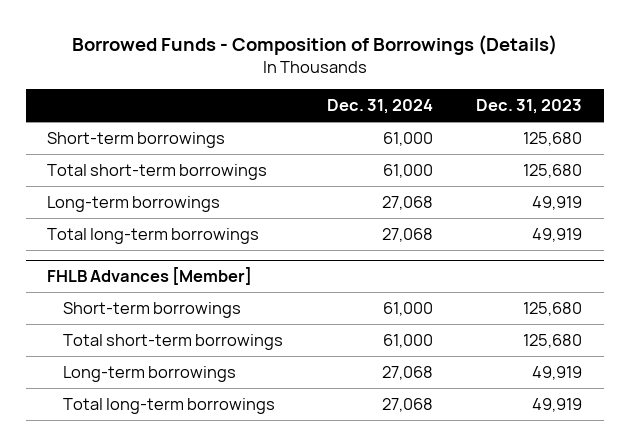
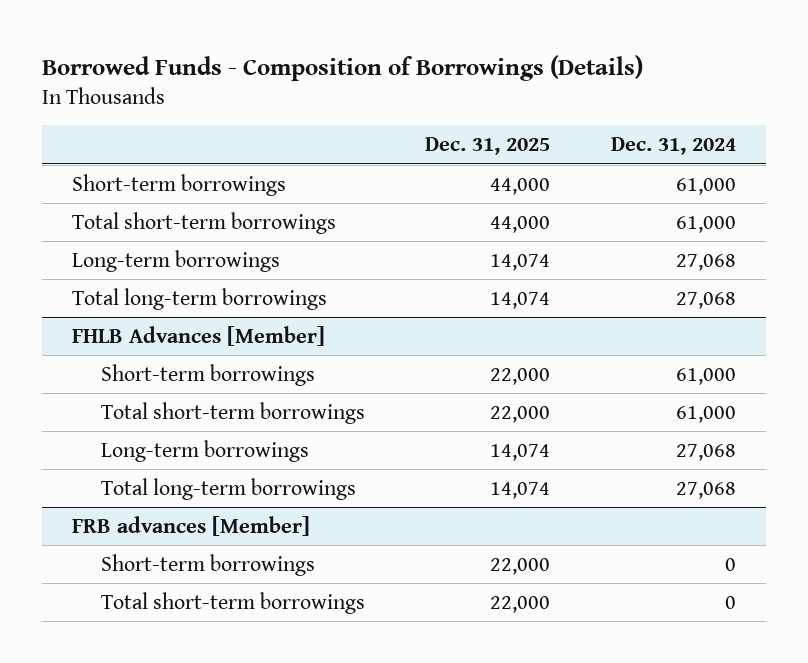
[476,99,583,115] Dec. 31, 2023 -> none
none -> [425,137,551,156] Dec. 31, 2025
none -> [72,515,311,536] FRB advances [Member]
none -> [100,553,315,576] Short-term borrowings
none -> [100,591,365,614] Total short-term borrowings

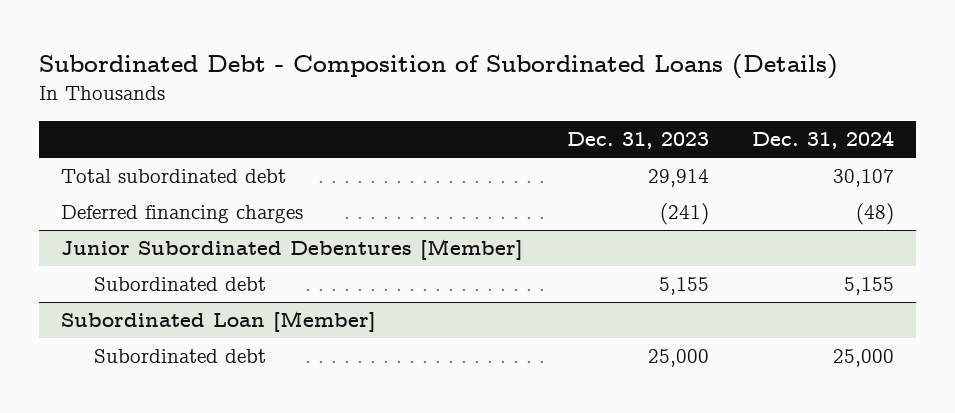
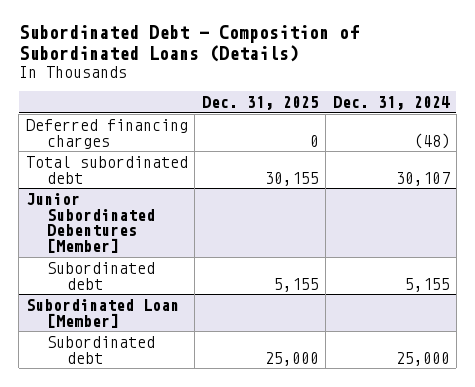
[566,132,709,150] Dec. 31, 2023 -> none
none -> [201,95,319,110] Dec. 31, 2025
[60,169,286,184] Total subordinated debt -> [25,155,188,184] Total subordinated debt

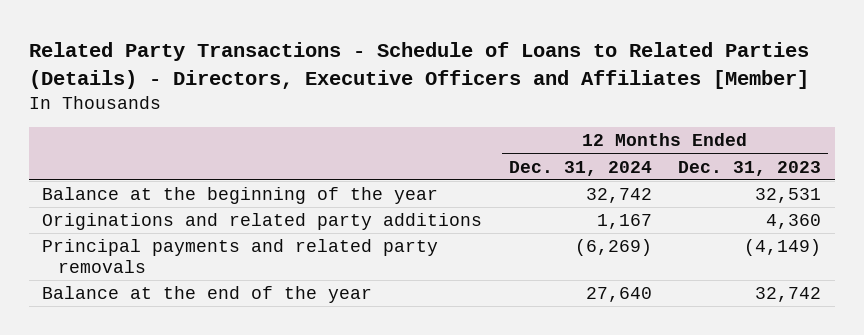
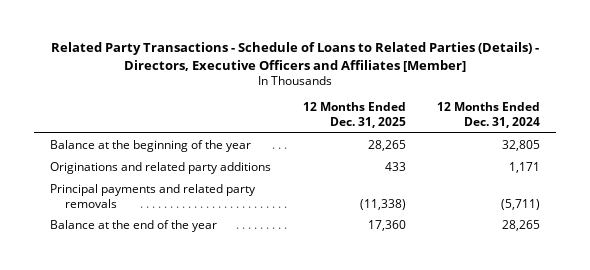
[678,160,822,176] Dec. 31, 2023 -> none
none -> [302,101,406,128] 12 Months Ended Dec. 31, 2025
[585,188,652,204] 32,742 -> [501,139,540,151] 32,805
[596,214,652,230] 1,167 -> [508,161,540,173] 1,171
[574,239,652,257] (6,269) -> [500,198,540,210] (5,711)
[585,287,652,303] 27,640 -> [501,219,540,231] 28,265

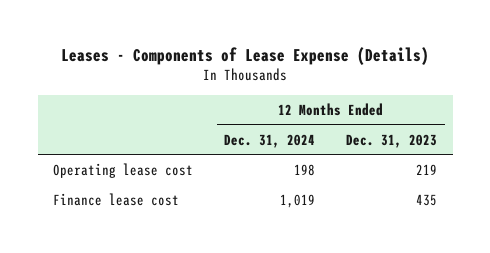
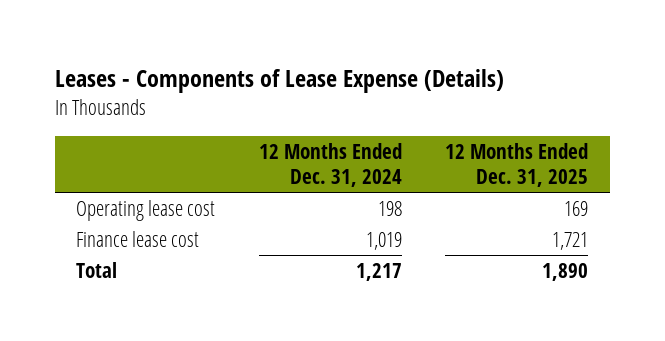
[346,133,438,148] Dec. 31, 2023 -> none
none -> [445,142,589,187] 12 Months Ended Dec. 31, 2025
none -> [76,262,118,279] Total

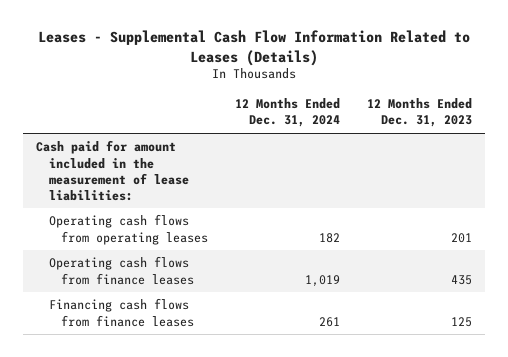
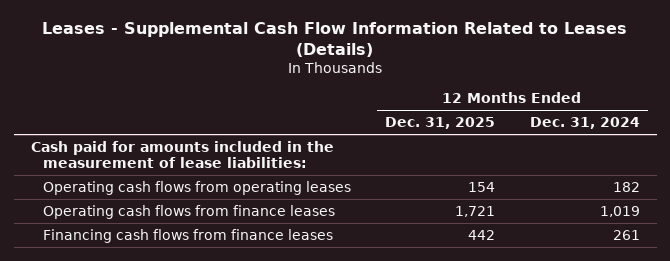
[366,98,472,128] 12 Months Ended Dec. 31, 2023 -> none
none -> [385,117,496,130] Dec. 31, 2025
[36,140,189,201] Cash paid for amount included in the measurement of lease liabilities: -> [30,140,334,168] Cash paid for amounts included in the measurement of lease liabilities:

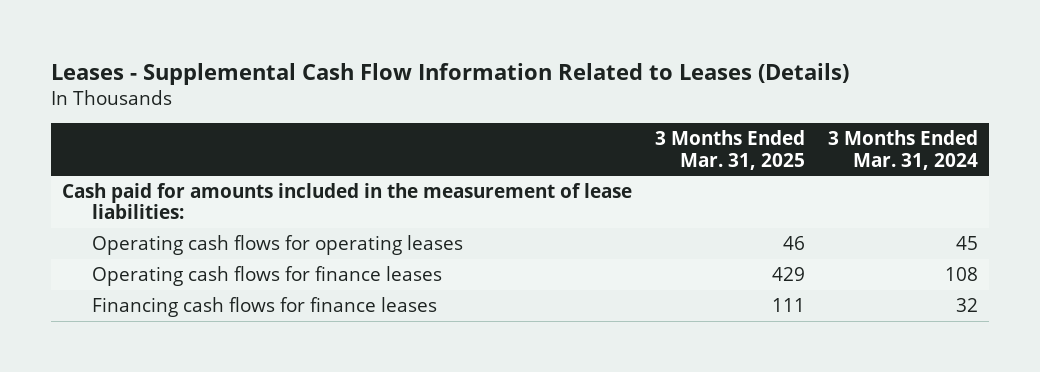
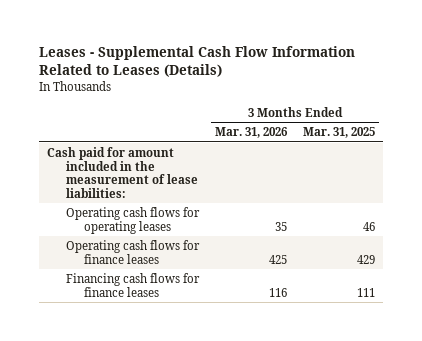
[827,130,978,170] 3 Months Ended Mar. 31, 2024 -> none
none -> [214,127,288,139] Mar. 31, 2026
[62,183,633,220] Cash paid for amounts included in the measurement of lease liabilities: -> [47,147,198,198] Cash paid for amount included in the measurement of lease liabilities:

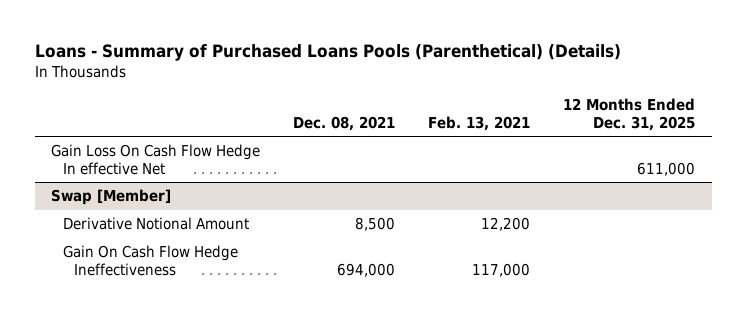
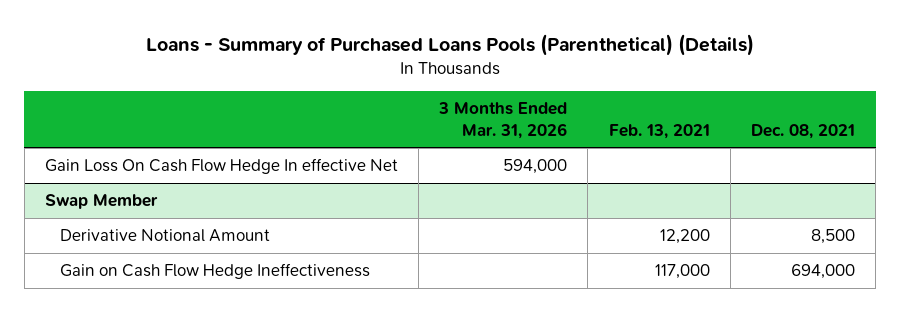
[563,98,696,131] 12 Months Ended Dec. 31, 2025 -> none
none -> [438,101,568,139] 3 Months Ended Mar. 31, 2026
[51,189,172,206] Swap [Member] -> [44,194,158,210] Swap Member
[62,245,238,276] Gain On Cash Flow Hedge Ineffectiveness -> [59,263,370,280] Gain on Cash Flow Hedge Ineffectiveness

